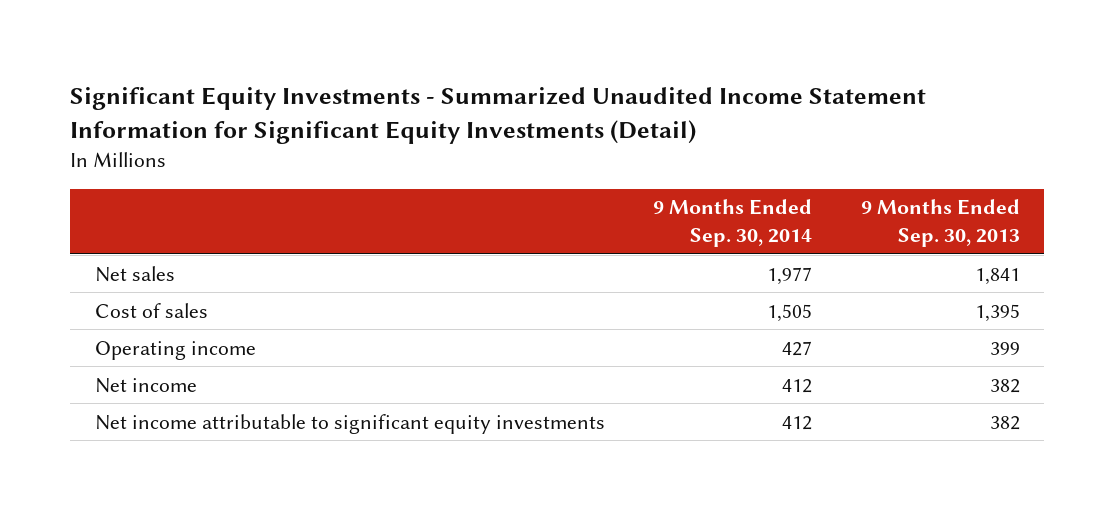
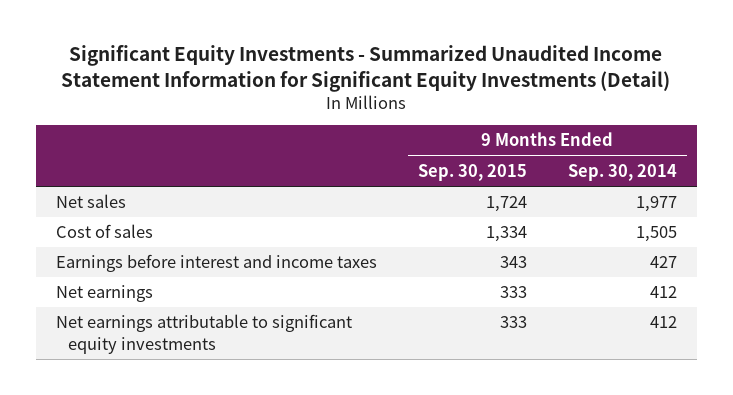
[860,199,1020,248] 9 Months Ended Sep. 30, 2013 -> none
none -> [417,163,527,181] Sep. 30, 2015
[94,340,256,360] Operating income -> [55,254,377,273] Earnings before interest and income taxes
[94,377,197,393] Net income -> [55,285,153,303] Net earnings
[94,413,605,434] Net income attributable to significant equity investments -> [55,314,352,354] Net earnings attributable to significant equity investments

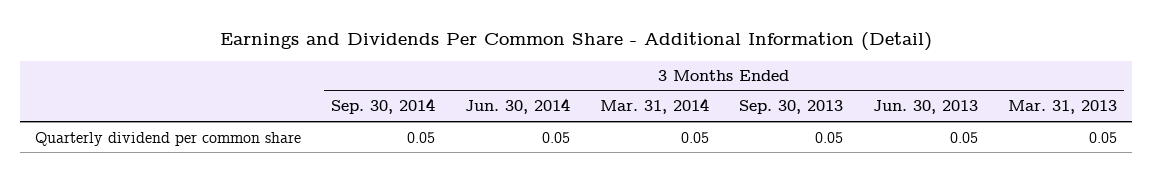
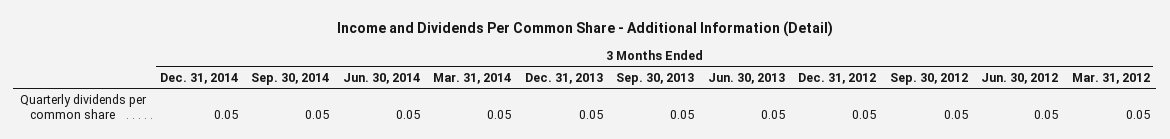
[220,31,933,51] Earnings and Dividends Per Common Share - Additional Information (Detail) -> [336,20,833,37] Income and Dividends Per Common Share - Additional Information (Detail)
[1007,100,1117,115] Mar. 31, 2013 -> none
none -> [159,72,238,84] Dec. 31, 2014
none -> [524,72,603,84] Dec. 31, 2013
none -> [798,72,877,84] Dec. 31, 2012
none -> [889,72,968,85] Sep. 30, 2012
none -> [981,72,1059,84] Jun. 30, 2012
none -> [1071,72,1150,84] Mar. 31, 2012
[35,131,302,146] Quarterly dividend per common share -> [20,94,148,120] Quarterly dividends per common share

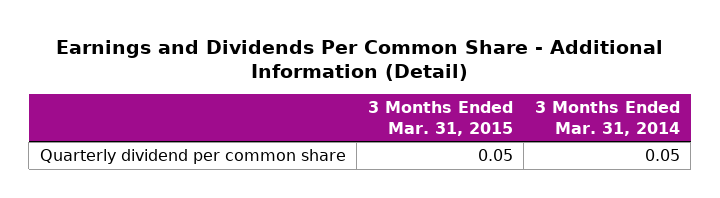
[336,20,833,37] Income and Dividends Per Common Share - Additional Information (Detail) -> [55,39,663,82] Earnings and Dividends Per Common Share - Additional Information (Detail)
[159,72,238,84] Dec. 31, 2014 -> none
[251,72,330,85] Sep. 30, 2014 -> none
[342,72,420,84] Jun. 30, 2014 -> none
[524,72,603,84] Dec. 31, 2013 -> none
[616,72,695,85] Sep. 30, 2013 -> none
[707,72,785,84] Jun. 30, 2013 -> none
[798,72,877,84] Dec. 31, 2012 -> none
[889,72,968,85] Sep. 30, 2012 -> none
[981,72,1059,84] Jun. 30, 2012 -> none
[1071,72,1150,84] Mar. 31, 2012 -> none
none -> [367,101,513,136] 3 Months Ended Mar. 31, 2015
[20,94,148,120] Quarterly dividends per common share -> [39,149,346,165] Quarterly dividend per common share

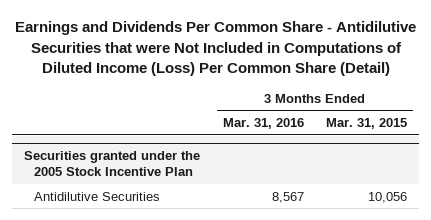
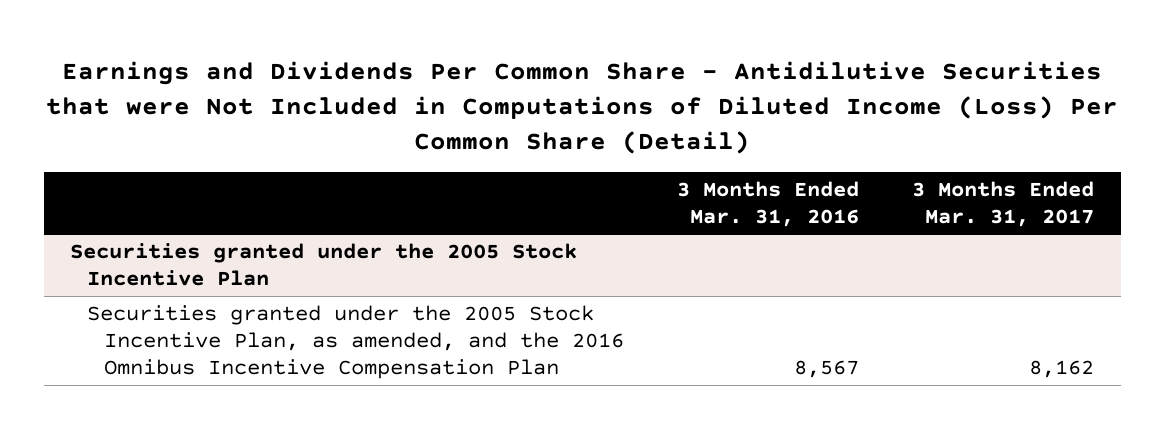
[326,117,408,129] Mar. 31, 2015 -> none
none -> [912,180,1095,227] 3 Months Ended Mar. 31, 2017
[34,191,161,201] Antidilutive Securities -> [87,304,625,380] Securities granted under the 2005 Stock Incentive Plan, as amended, and the 2016 Omnibus Incentive Compensation Plan

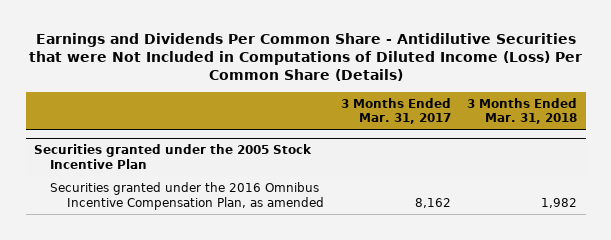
[46,60,1119,155] Earnings and Dividends Per Common Share - Antidilutive Securities that were Not Included in Computations of Diluted Income (Loss) Per Common Share (Detail) -> [28,32,582,81] Earnings and Dividends Per Common Share - Antidilutive Securities that were Not Included in Computations of Diluted Income (Loss) Per Common Share (Details)
[677,180,860,227] 3 Months Ended Mar. 31, 2016 -> none
none -> [467,97,578,125] 3 Months Ended Mar. 31, 2018
[87,304,625,380] Securities granted under the 2005 Stock Incentive Plan, as amended, and the 2016 Omnibus Incentive Compensation Plan -> [50,181,324,210] Securities granted under the 2016 Omnibus Incentive Compensation Plan, as amended

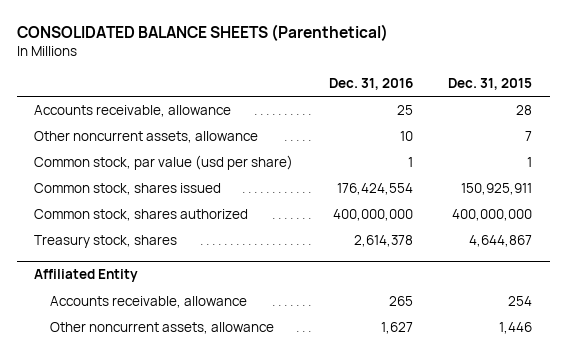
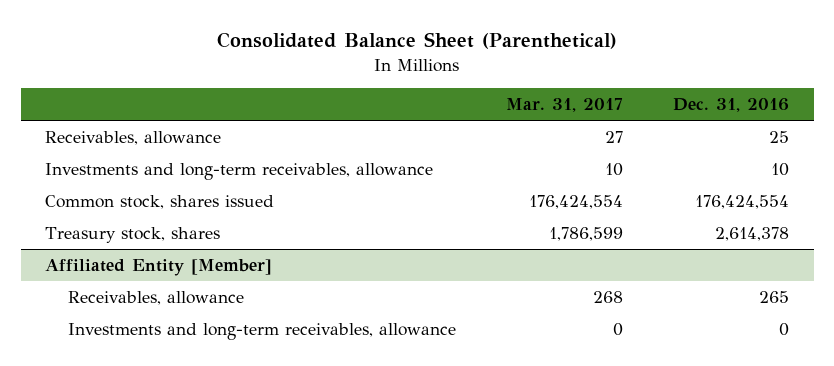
[16,23,388,41] CONSOLIDATED BALANCE SHEETS (Parenthetical) -> [217,32,618,50] Consolidated Balance Sheet (Parenthetical)
[448,77,533,90] Dec. 31, 2015 -> none
none -> [506,98,624,113] Mar. 31, 2017
[34,155,294,171] Common stock, par value (usd per share) -> none
[34,105,232,118] Accounts receivable, allowance -> [45,131,222,146] Receivables, allowance
[34,131,259,144] Other noncurrent assets, allowance -> [45,163,434,181] Investments and long-term receivables, allowance
[34,209,249,222] Common stock, shares authorized -> none
[49,322,274,335] Other noncurrent assets, allowance -> none
[34,269,139,283] Affiliated Entity -> [45,259,273,277] Affiliated Entity [Member]
[49,296,247,309] Accounts receivable, allowance -> [68,291,245,306] Receivables, allowance
none -> [68,323,457,341] Investments and long-term receivables, allowance

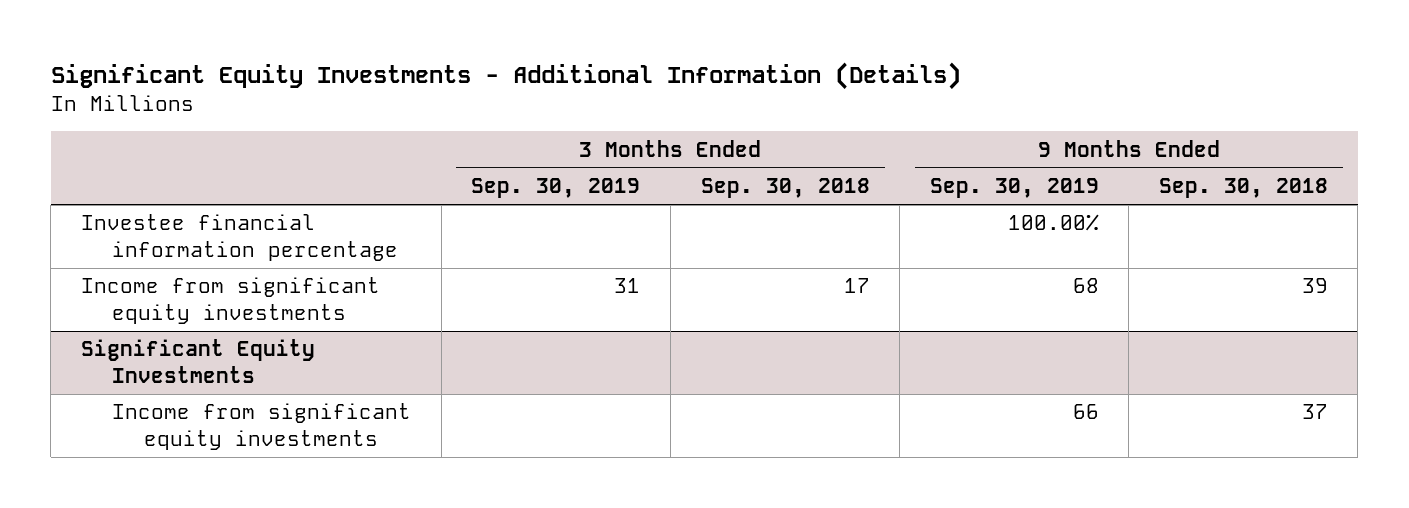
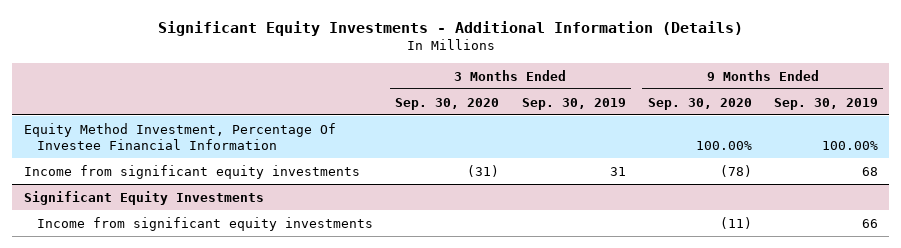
[700,178,870,199] Sep. 30, 2018 -> none
[1158,178,1328,199] Sep. 30, 2018 -> none
none -> [395,97,500,110] Sep. 30, 2020
none -> [647,97,752,110] Sep. 30, 2020
[80,214,399,261] Investee financial information percentage -> [23,122,336,151] Equity Method Investment, Percentage Of Investee Financial Information

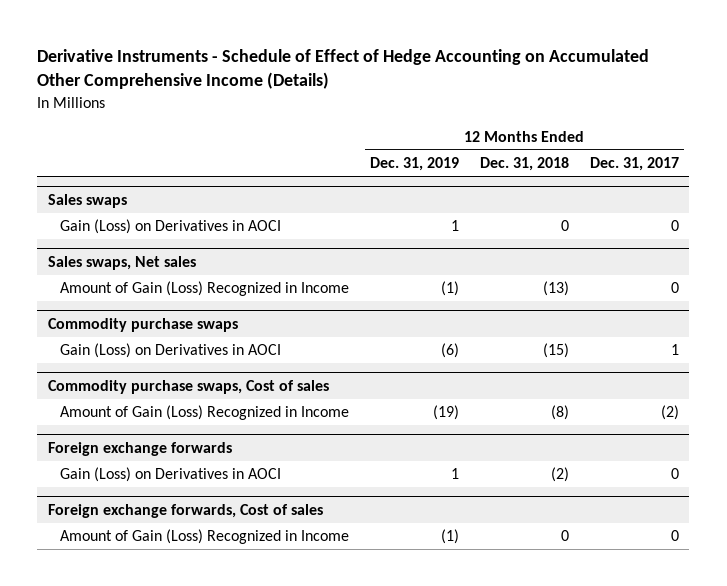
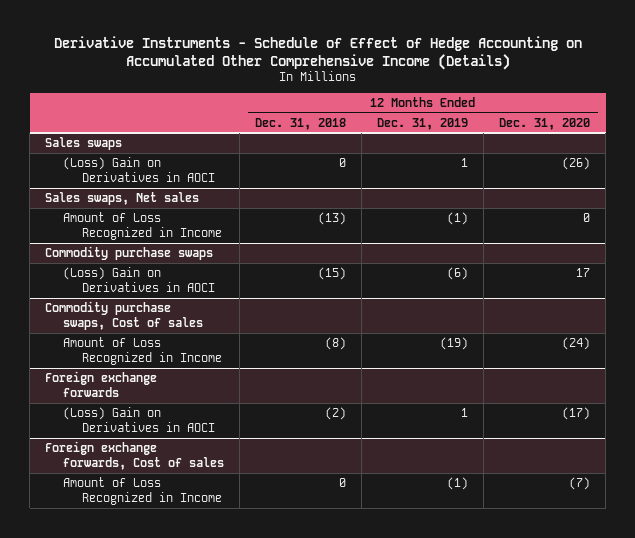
[589,157,679,172] Dec. 31, 2017 -> none
none -> [499,117,591,130] Dec. 31, 2020
[59,219,281,235] Gain (Loss) on Derivatives in AOCI -> [63,156,215,182] (Loss) Gain on Derivatives in AOCI
[59,281,349,297] Amount of Gain (Loss) Recognized in Income -> [63,211,222,240] Amount of Loss Recognized in Income
[59,343,281,359] Gain (Loss) on Derivatives in AOCI -> [63,266,215,292] (Loss) Gain on Derivatives in AOCI
[59,405,349,421] Amount of Gain (Loss) Recognized in Income -> [63,336,222,365] Amount of Loss Recognized in Income
[59,467,281,483] Gain (Loss) on Derivatives in AOCI -> [63,406,215,432] (Loss) Gain on Derivatives in AOCI
[59,529,349,545] Amount of Gain (Loss) Recognized in Income -> [63,476,222,505] Amount of Loss Recognized in Income

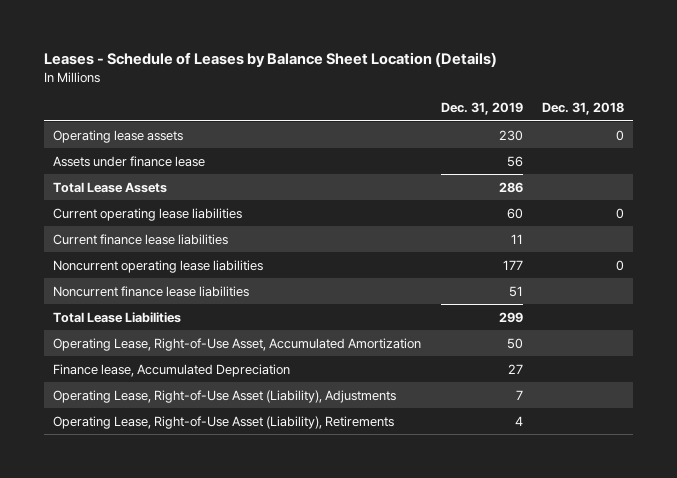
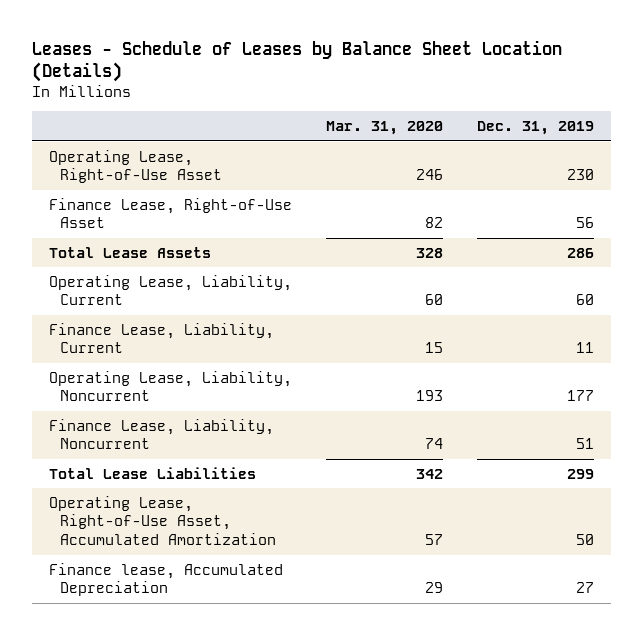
[541,102,624,116] Dec. 31, 2018 -> none
none -> [326,121,444,136] Mar. 31, 2020
[53,129,184,143] Operating lease assets -> [49,149,223,184] Operating Lease, Right-of-Use Asset
[53,155,206,167] Assets under finance lease -> [49,197,293,229] Finance Lease, Right-of-Use Asset
[53,207,243,221] Current operating lease liabilities -> [49,274,293,306] Operating Lease, Liability, Current
[53,233,229,245] Current finance lease liabilities -> [49,322,275,354] Finance Lease, Liability, Current
[53,259,264,273] Noncurrent operating lease liabilities -> [49,370,293,402] Operating Lease, Liability, Noncurrent
[53,285,250,297] Noncurrent finance lease liabilities -> [49,418,275,450] Finance Lease, Liability, Noncurrent
[53,389,397,403] Operating Lease, Right-of-Use Asset (Liability), Adjustments -> none
[53,415,395,429] Operating Lease, Right-of-Use Asset (Liability), Retirements -> none

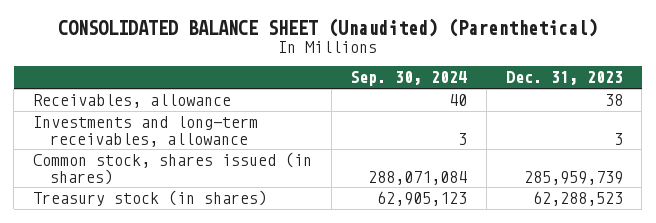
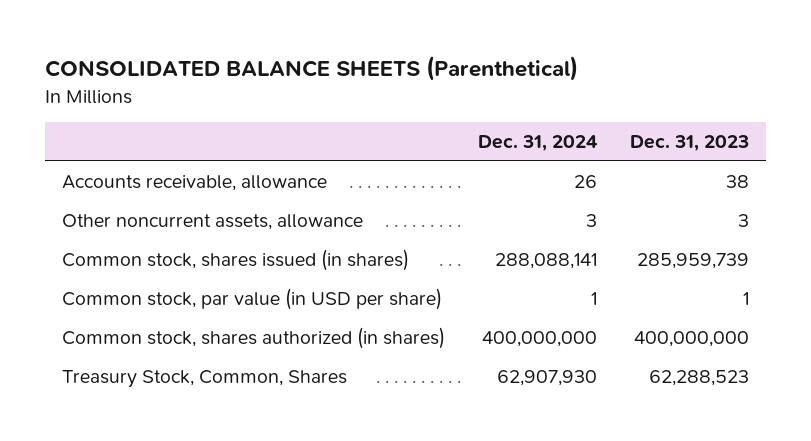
[57,17,598,37] CONSOLIDATED BALANCE SHEET (Unaudited) (Parenthetical) -> [45,55,579,81] CONSOLIDATED BALANCE SHEETS (Parenthetical)
[350,71,468,87] Sep. 30, 2024 -> none
none -> [478,135,599,152] Dec. 31, 2024
[33,94,232,109] Receivables, allowance -> [61,174,327,191] Accounts receivable, allowance
[33,116,259,147] Investments and long-term receivables, allowance -> [61,213,363,230] Other noncurrent assets, allowance
none -> [61,287,442,310] Common stock, par value (in USD per share)
none -> [61,326,445,349] Common stock, shares authorized (in shares)
[33,190,268,207] Treasury stock (in shares) -> [61,369,347,388] Treasury Stock, Common, Shares

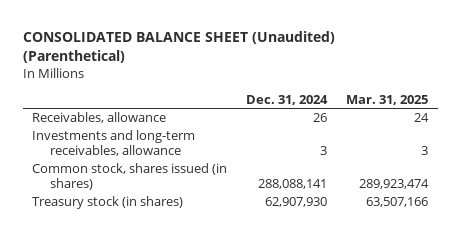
[45,55,579,81] CONSOLIDATED BALANCE SHEETS (Parenthetical) -> [22,30,335,64] CONSOLIDATED BALANCE SHEET (Unaudited) (Parenthetical)
[630,135,750,152] Dec. 31, 2023 -> none
none -> [346,94,429,105] Mar. 31, 2025
[61,174,327,191] Accounts receivable, allowance -> [32,112,167,124] Receivables, allowance
[61,213,363,230] Other noncurrent assets, allowance -> [32,130,196,157] Investments and long-term receivables, allowance
[61,287,442,310] Common stock, par value (in USD per share) -> none
[61,326,445,349] Common stock, shares authorized (in shares) -> none
[61,369,347,388] Treasury Stock, Common, Shares -> [32,196,184,210] Treasury stock (in shares)

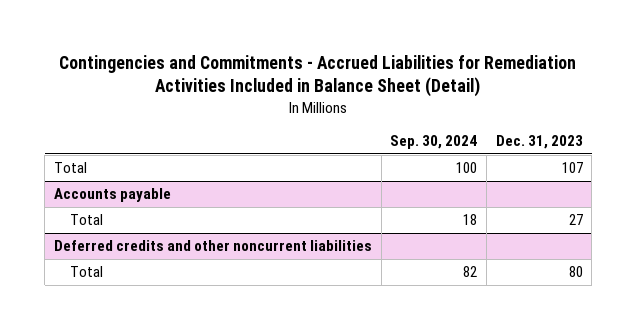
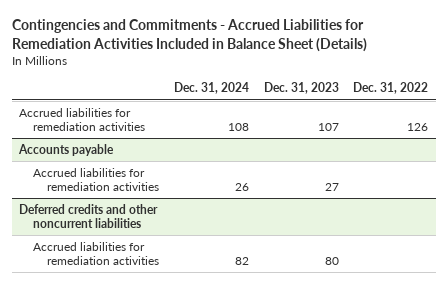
[59,54,577,98] Contingencies and Commitments - Accrued Liabilities for Remediation Activities Included in Balance Sheet (Detail) -> [11,19,367,52] Contingencies and Commitments - Accrued Liabilities for Remediation Activities Included in Balance Sheet (Details)
[390,135,478,150] Sep. 30, 2024 -> none
none -> [173,82,249,95] Dec. 31, 2024
none -> [353,82,429,95] Dec. 31, 2022
[54,162,88,174] Total -> [19,107,146,132] Accrued liabilities for remediation activities
[70,214,104,226] Total -> [33,167,160,192] Accrued liabilities for remediation activities
[70,266,104,278] Total -> [33,241,160,266] Accrued liabilities for remediation activities

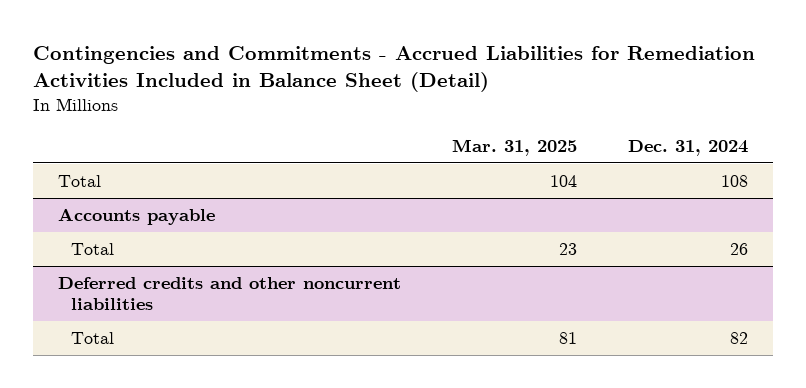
[11,19,367,52] Contingencies and Commitments - Accrued Liabilities for Remediation Activities Included in Balance Sheet (Details) -> [32,46,755,93] Contingencies and Commitments - Accrued Liabilities for Remediation Activities Included in Balance Sheet (Detail)
[263,82,339,95] Dec. 31, 2023 -> none
[353,82,429,95] Dec. 31, 2022 -> none
none -> [452,138,578,156] Mar. 31, 2025
[19,107,146,132] Accrued liabilities for remediation activities -> [58,175,102,188] Total
[33,167,160,192] Accrued liabilities for remediation activities -> [71,243,115,256] Total
[33,241,160,266] Accrued liabilities for remediation activities -> [71,332,115,345] Total

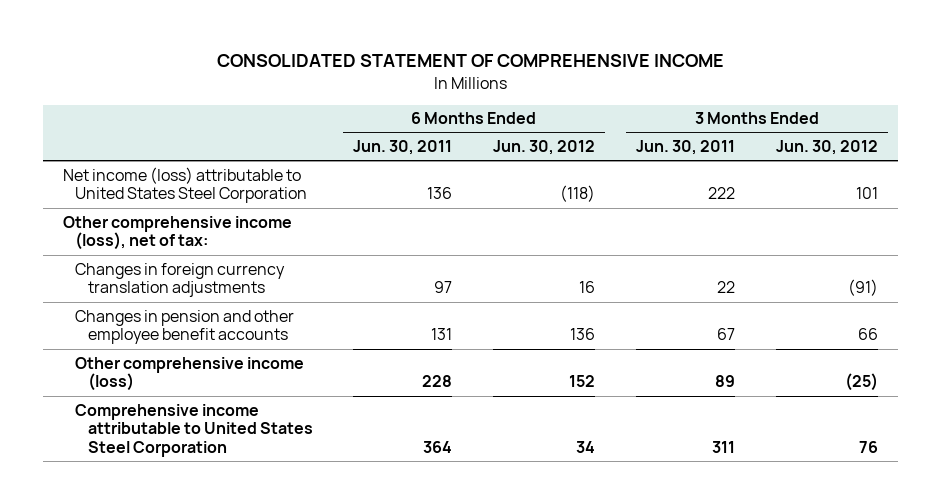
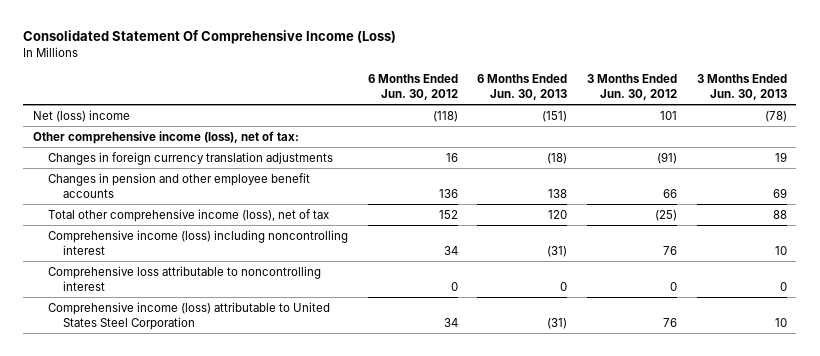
[216,54,724,68] CONSOLIDATED STATEMENT OF COMPREHENSIVE INCOME -> [23,30,397,45] Consolidated Statement Of Comprehensive Income (Loss)
[353,140,453,156] Jun. 30, 2011 -> none
[635,140,735,156] Jun. 30, 2011 -> none
none -> [477,73,568,100] 6 Months Ended Jun. 30, 2013
none -> [696,73,787,100] 3 Months Ended Jun. 30, 2013
[63,166,308,204] Net income (loss) attributable to United States Steel Corporation -> [33,109,131,122] Net (loss) income
[75,356,305,392] Other comprehensive income (loss) -> [47,208,329,222] Total other comprehensive income (loss), net of tax
none -> [47,229,348,255] Comprehensive income (loss) including noncontrolling interest
none -> [47,265,321,291] Comprehensive loss attributable to noncontrolling interest
[75,403,313,458] Comprehensive income attributable to United States Steel Corporation -> [47,301,330,330] Comprehensive income (loss) attributable to United States Steel Corporation

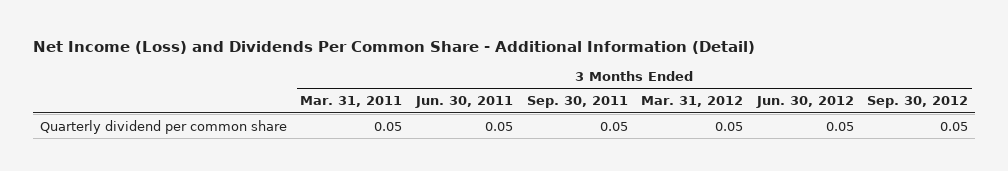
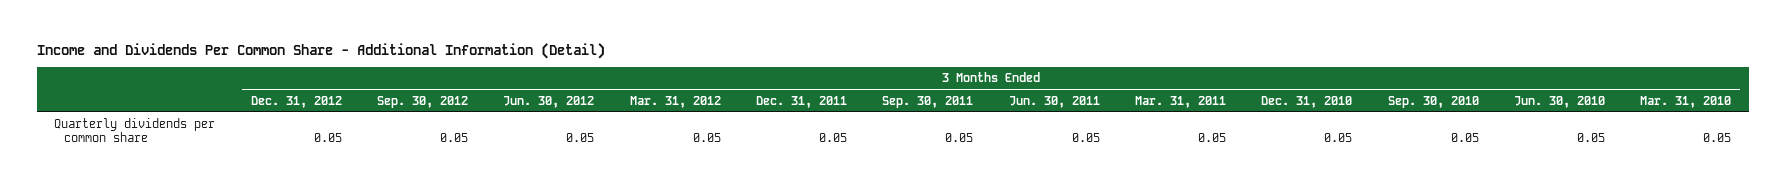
[32,41,755,55] Net Income (Loss) and Dividends Per Common Share - Additional Information (Detail) -> [36,42,605,59] Income and Dividends Per Common Share - Additional Information (Detail)
none -> [250,95,342,108] Dec. 31, 2012
none -> [755,95,847,108] Dec. 31, 2011
none -> [1261,95,1353,108] Dec. 31, 2010
none -> [1387,95,1479,108] Sep. 30, 2010
none -> [1513,95,1605,108] Jun. 30, 2010
none -> [1640,95,1732,108] Mar. 31, 2010
[39,119,287,134] Quarterly dividend per common share -> [54,118,216,143] Quarterly dividends per common share

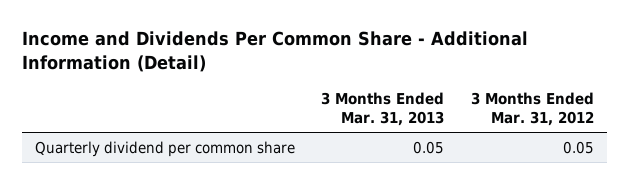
[250,95,342,108] Dec. 31, 2012 -> none
[376,95,468,108] Sep. 30, 2012 -> none
[503,95,595,108] Jun. 30, 2012 -> none
[755,95,847,108] Dec. 31, 2011 -> none
[882,95,974,108] Sep. 30, 2011 -> none
[1008,95,1100,108] Jun. 30, 2011 -> none
[1134,95,1226,108] Mar. 31, 2011 -> none
[1261,95,1353,108] Dec. 31, 2010 -> none
[1387,95,1479,108] Sep. 30, 2010 -> none
[1513,95,1605,108] Jun. 30, 2010 -> none
[1640,95,1732,108] Mar. 31, 2010 -> none
none -> [321,92,445,127] 3 Months Ended Mar. 31, 2013
[54,118,216,143] Quarterly dividends per common share -> [35,141,296,158] Quarterly dividend per common share

